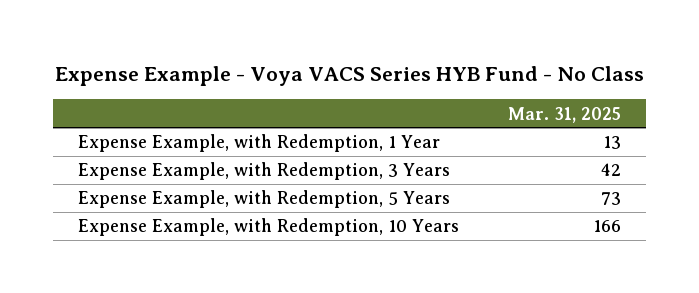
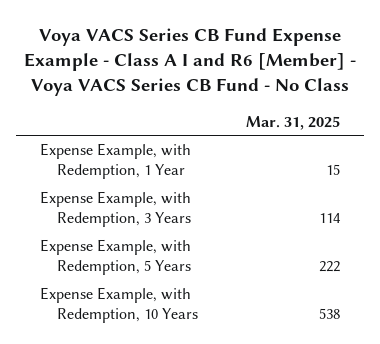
[55,66,645,87] Expense Example - Voya VACS Series HYB Fund - No Class -> [23,27,356,97] Voya VACS Series CB Fund Expense Example - Class A I and R6 [Member] - Voya VACS Series CB Fund - No Class
[603,136,622,150] 13 -> [326,164,341,176] 15
[601,163,622,177] 42 -> [319,213,342,224] 114
[601,192,622,206] 73 -> [319,261,341,273] 222
[593,220,622,233] 166 -> [319,308,341,320] 538

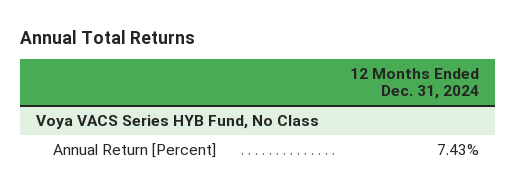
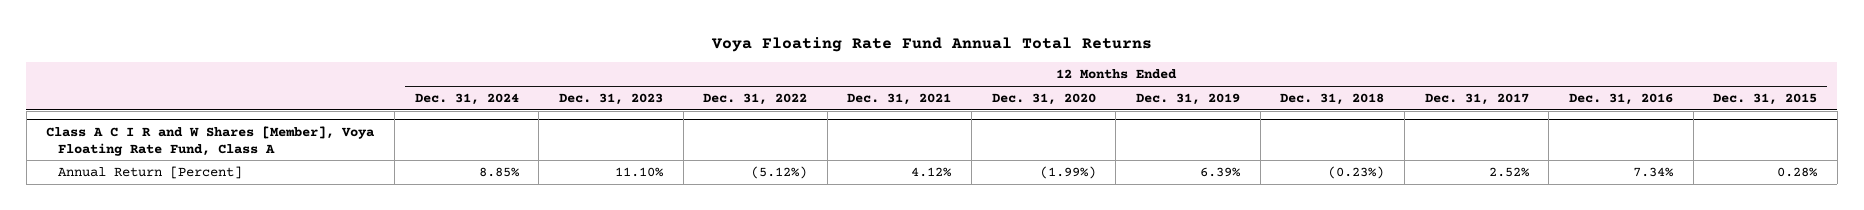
[20,29,196,44] Annual Total Returns -> [710,37,1152,53] Voya Floating Rate Fund Annual Total Returns
none -> [558,92,663,105] Dec. 31, 2023
none -> [703,92,808,105] Dec. 31, 2022
none -> [847,92,952,105] Dec. 31, 2021
none -> [991,92,1096,105] Dec. 31, 2020
none -> [1136,92,1241,105] Dec. 31, 2019
none -> [1280,92,1385,105] Dec. 31, 2018
none -> [1424,92,1529,105] Dec. 31, 2017
none -> [1568,92,1673,105] Dec. 31, 2016
none -> [1713,92,1818,105] Dec. 31, 2015
[35,114,319,129] Voya VACS Series HYB Fund, No Class -> none
none -> [46,125,376,156] Class A C I R and W Shares [Member], Voya Floating Rate Fund, Class A
[437,143,480,155] 7.43% -> [478,166,520,177] 8.85%

